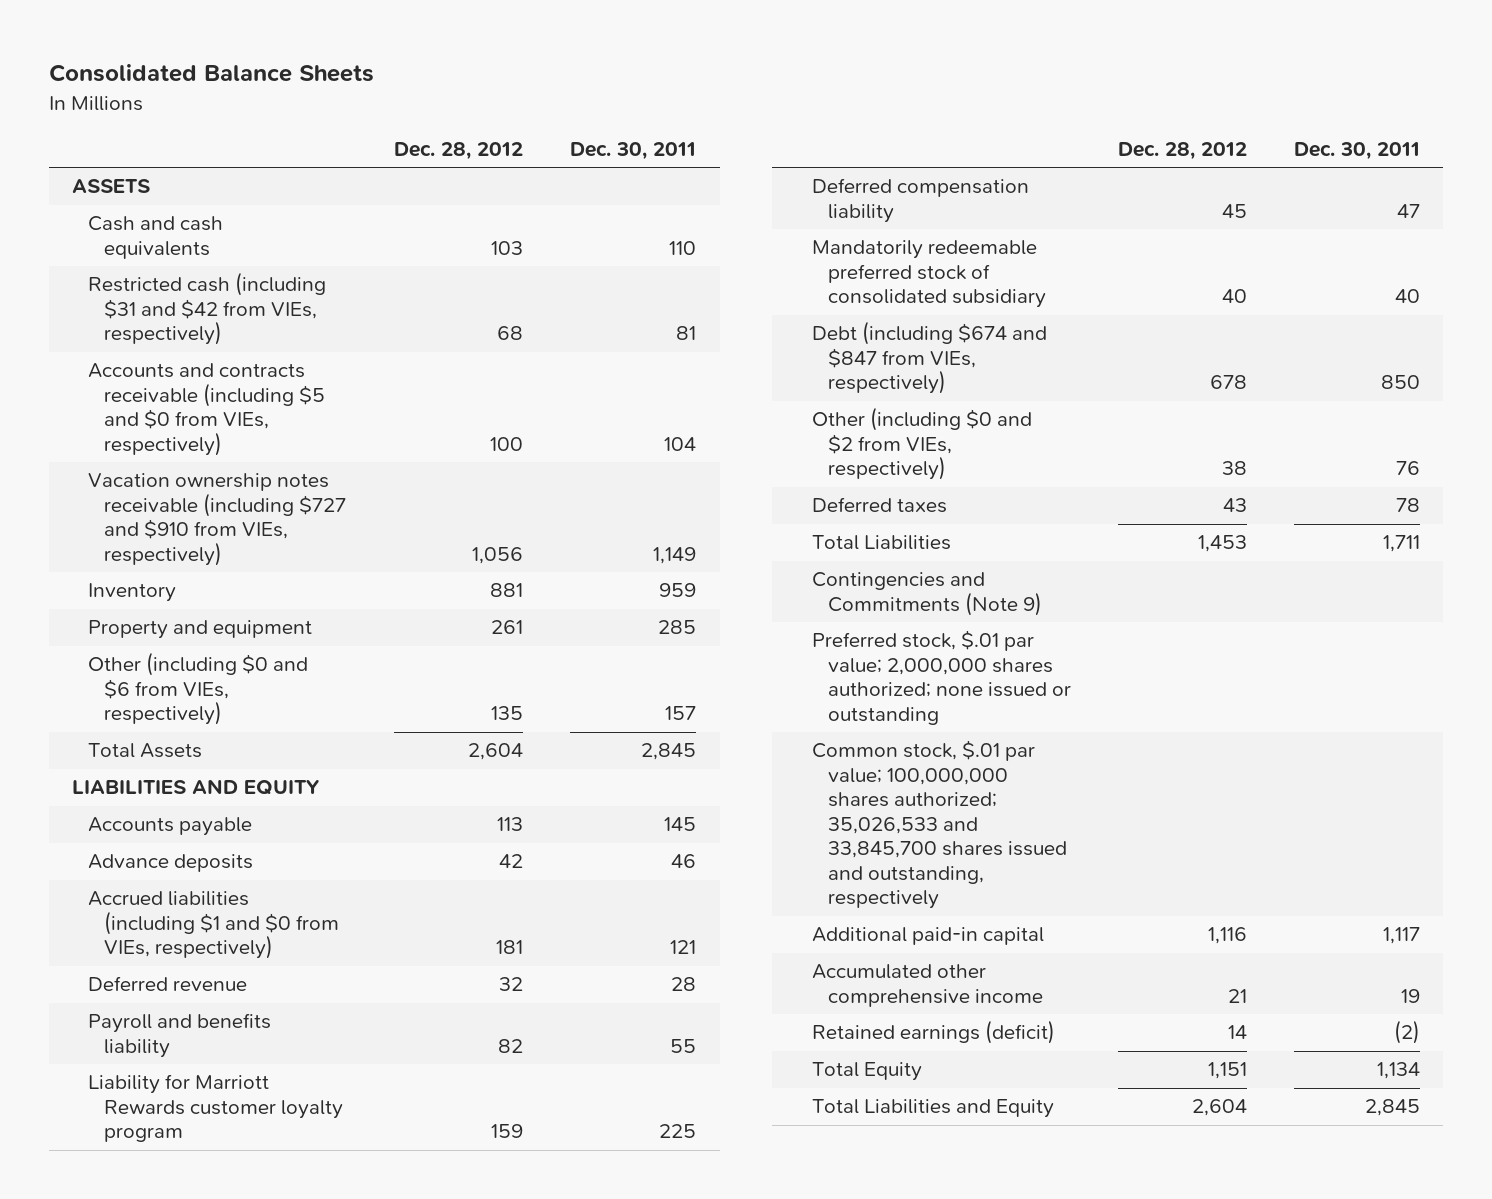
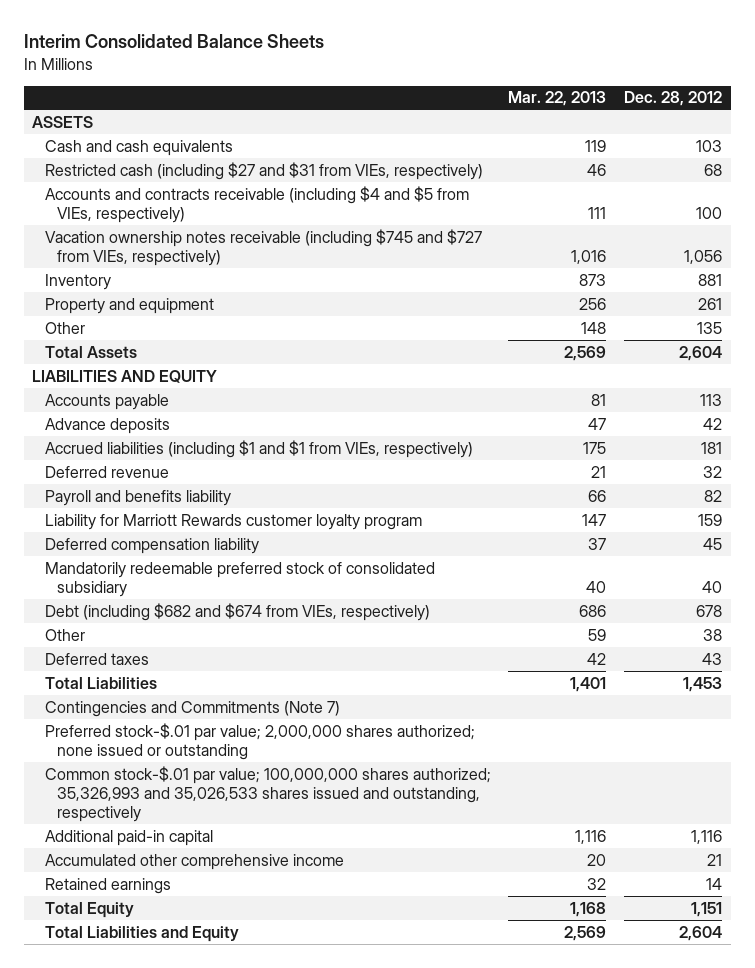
[48,64,374,83] Consolidated Balance Sheets -> [23,34,324,49] Interim Consolidated Balance Sheets
[570,141,697,160] Dec. 30, 2011 -> none
none -> [508,91,607,107] Mar. 22, 2013
[88,272,327,346] Restricted cash (including $31 and $42 from VIEs, respectively) -> [44,161,483,180] Restricted cash (including $27 and $31 from VIEs, respectively)
[88,363,326,456] Accounts and contracts receivable (including $5 and $0 from VIEs, respectively) -> [44,185,469,223] Accounts and contracts receivable (including $4 and $5 from VIEs, respectively)
[88,473,347,566] Vacation ownership notes receivable (including $727 and $910 from VIEs, respectively) -> [44,228,482,266] Vacation ownership notes receivable (including $745 and $727 from VIEs, respectively)
[88,652,309,726] Other (including $0 and $6 from VIEs, respectively) -> [44,321,85,334] Other
[88,891,340,960] Accrued liabilities (including $1 and $0 from VIEs, respectively) -> [44,439,473,458] Accrued liabilities (including $1 and $1 from VIEs, respectively)
[811,321,1047,395] Debt (including $674 and $847 from VIEs, respectively) -> [44,602,430,621] Debt (including $682 and $674 from VIEs, respectively)
[811,407,1032,481] Other (including $0 and $2 from VIEs, respectively) -> [44,628,85,641] Other
[811,572,1042,616] Contingencies and Commitments (Note 9) -> [44,700,340,717] Contingencies and Commitments (Note 7)
[811,630,1071,725] Preferred stock, $.01 par value; 2,000,000 shares authorized; none issued or outstanding -> [44,722,475,760] Preferred stock-$.01 par value; 2,000,000 shares authorized; none issued or outstanding
[811,740,1067,910] Common stock, $.01 par value; 100,000,000 shares authorized; 35,026,533 and 33,845,700 shares issued and outstanding, respectively -> [44,765,491,822] Common stock-$.01 par value; 100,000,000 shares authorized; 35,326,993 and 35,026,533 shares issued and outstanding, respectively
[811,1020,1055,1045] Retained earnings (deficit) -> [44,877,171,894] Retained earnings

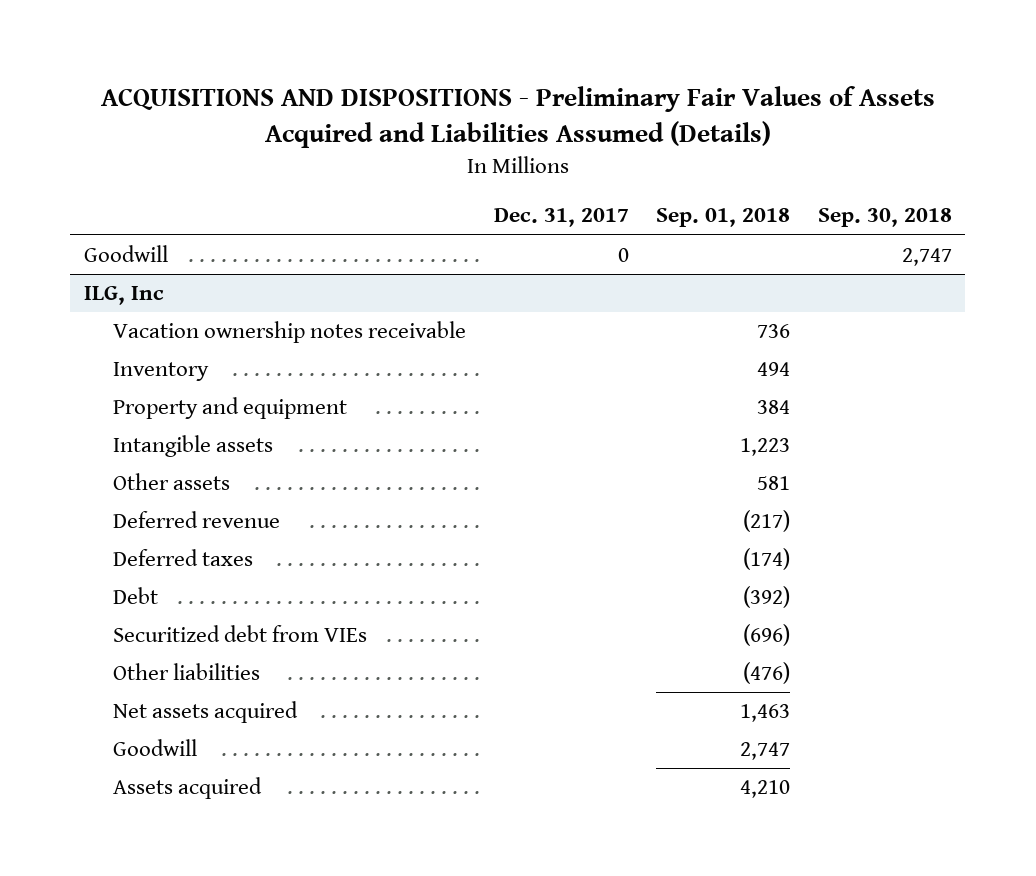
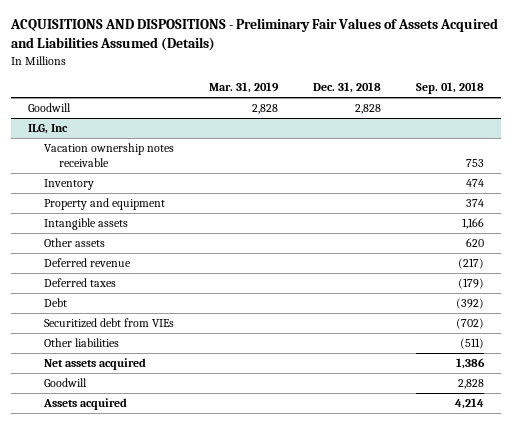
[493,208,629,228] Dec. 31, 2017 -> none
[817,208,952,228] Sep. 30, 2018 -> none
none -> [208,82,279,94] Mar. 31, 2019
none -> [312,82,381,94] Dec. 31, 2018
[757,324,791,339] 736 -> [465,158,484,167] 753
[757,362,791,377] 494 -> [465,179,484,188] 474
[757,400,791,415] 384 -> [465,199,484,208] 374
[740,438,791,457] 1,223 -> [461,218,484,230] 1,166
[757,476,791,491] 581 -> [465,238,484,248] 620
[743,548,791,571] (174) -> [457,278,484,290] (179)
[743,624,791,647] (696) -> [455,318,484,330] (702)
[743,662,791,685] (476) -> [459,338,484,350] (511)
[740,704,791,723] 1,463 -> [455,358,485,370] 1,386
[740,742,791,761] 2,747 -> [457,379,484,390] 2,828
[740,780,791,799] 4,210 -> [454,398,484,410] 4,214

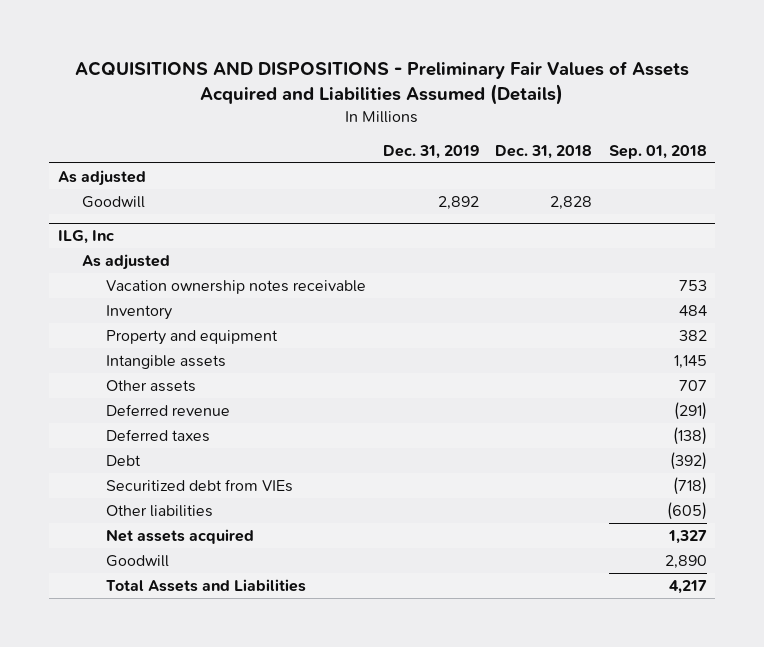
[208,82,279,94] Mar. 31, 2019 -> none
none -> [382,144,479,159] Dec. 31, 2019
none -> [57,169,146,186] As adjusted
none -> [82,253,171,270] As adjusted
[465,179,484,188] 474 -> [678,304,707,316] 484
[465,199,484,208] 374 -> [678,329,707,341] 382
[461,218,484,230] 1,166 -> [673,354,707,369] 1,145
[465,238,484,248] 620 -> [678,379,707,391] 707
[457,258,484,270] (217) -> [673,401,707,420] (291)
[457,278,484,290] (179) -> [672,426,707,445] (138)
[455,318,484,330] (702) -> [672,476,707,495] (718)
[459,338,484,350] (511) -> [666,501,707,520] (605)
[455,358,485,370] 1,386 -> [667,529,707,544] 1,327
[457,379,484,390] 2,828 -> [664,554,707,569] 2,890
[42,398,127,411] Assets acquired -> [106,578,307,592] Total Assets and Liabilities
[454,398,484,410] 4,214 -> [668,579,707,594] 4,217

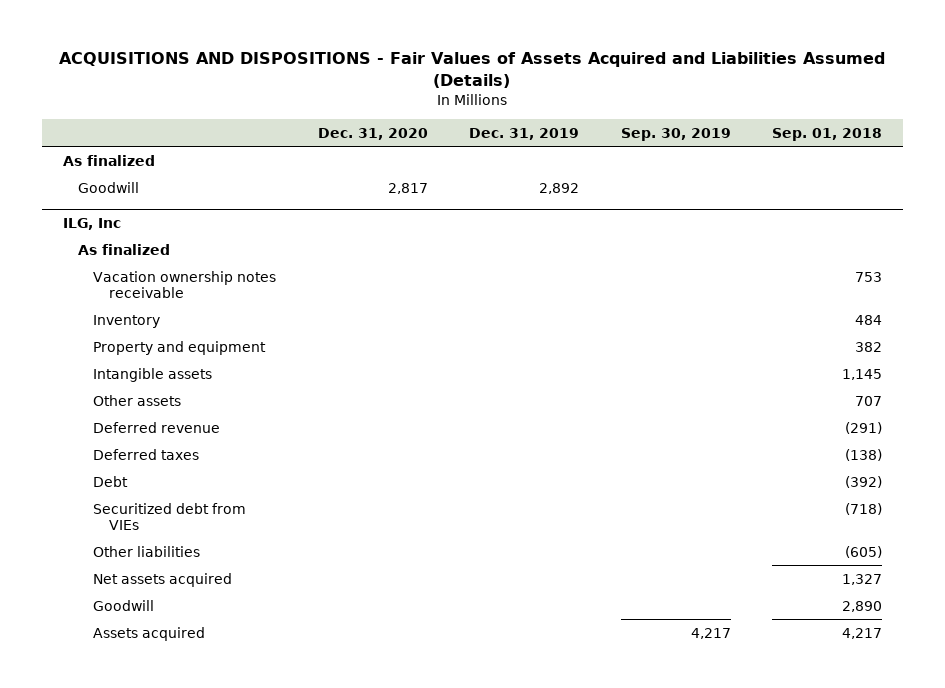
[75,60,690,105] ACQUISITIONS AND DISPOSITIONS - Preliminary Fair Values of Assets Acquired and Liabilities Assumed (Details) -> [59,52,886,88] ACQUISITIONS AND DISPOSITIONS - Fair Values of Assets Acquired and Liabilities Assumed (Details)
[495,144,593,159] Dec. 31, 2018 -> none
none -> [317,127,428,140] Dec. 31, 2020
none -> [620,127,731,141] Sep. 30, 2019
[57,169,146,186] As adjusted -> none
none -> [62,154,155,166] As finalized
[82,253,171,270] As adjusted -> none
none -> [78,243,171,255] As finalized
[106,578,307,592] Total Assets and Liabilities -> [93,626,206,641] Assets acquired

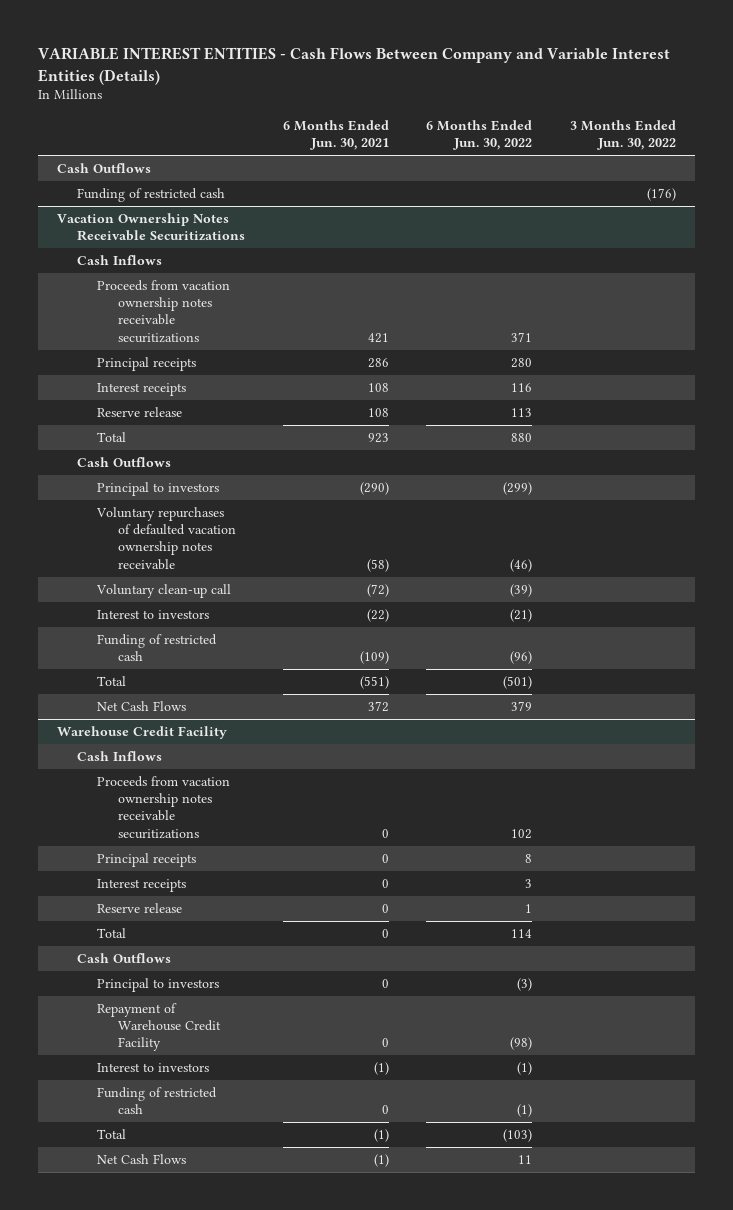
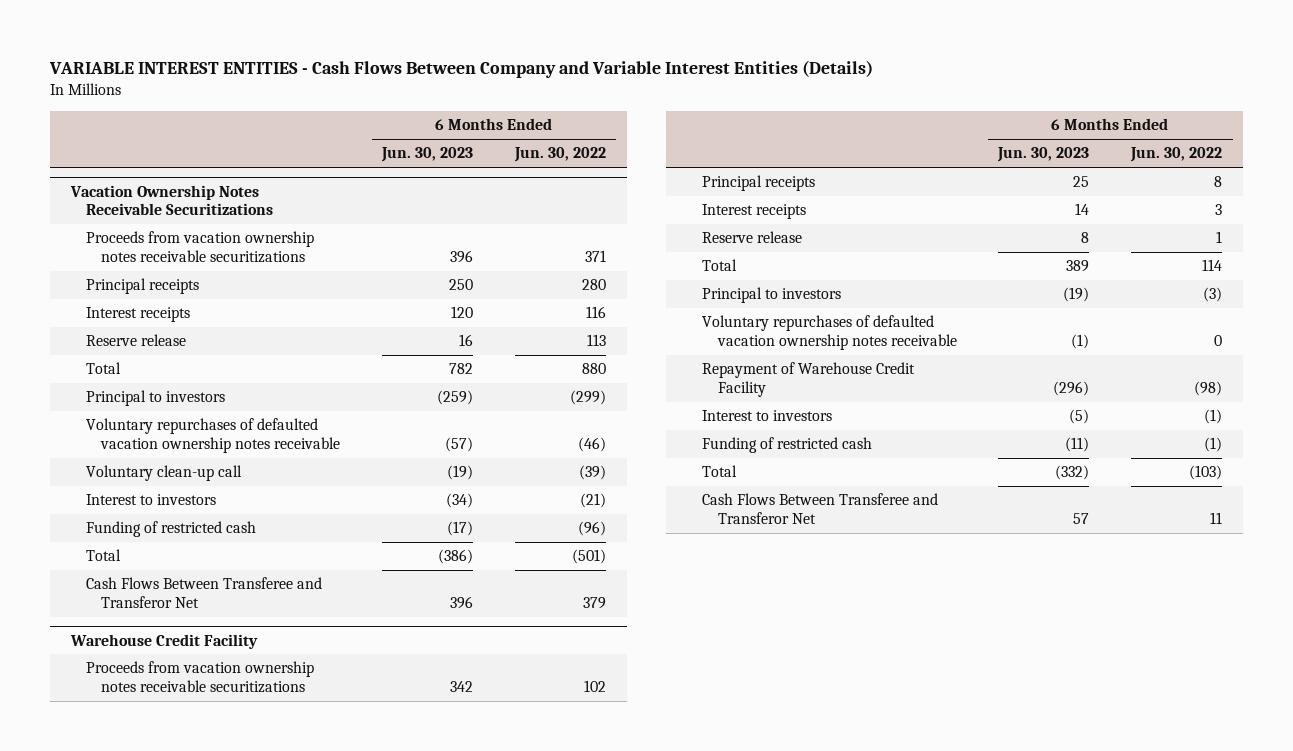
[282,120,389,151] 6 Months Ended Jun. 30, 2021 -> none
[570,120,677,151] 3 Months Ended Jun. 30, 2022 -> none
none -> [381,147,474,163] Jun. 30, 2023
[56,162,151,173] Cash Outflows -> none
[77,187,226,202] Funding of restricted cash -> none
[77,254,163,265] Cash Inflows -> none
[77,456,172,467] Cash Outflows -> none
[97,700,187,711] Net Cash Flows -> [85,577,322,608] Cash Flows Between Transferee and Transferor Net
[77,750,163,761] Cash Inflows -> none
[77,952,172,963] Cash Outflows -> none
none -> [702,315,957,350] Voluntary repurchases of defaulted vacation ownership notes receivable
[97,1153,187,1164] Net Cash Flows -> [702,493,939,524] Cash Flows Between Transferee and Transferor Net

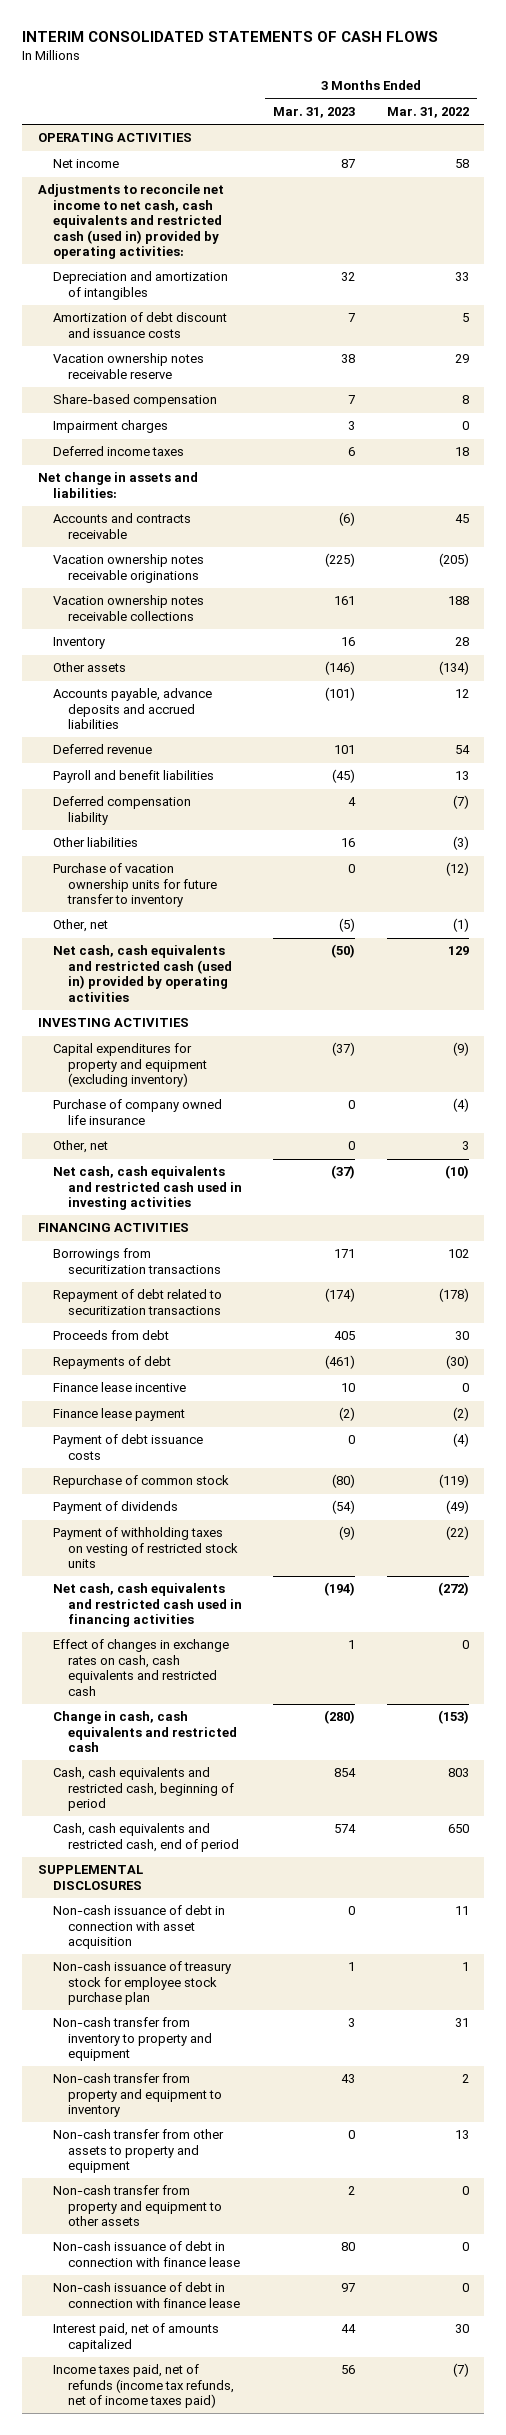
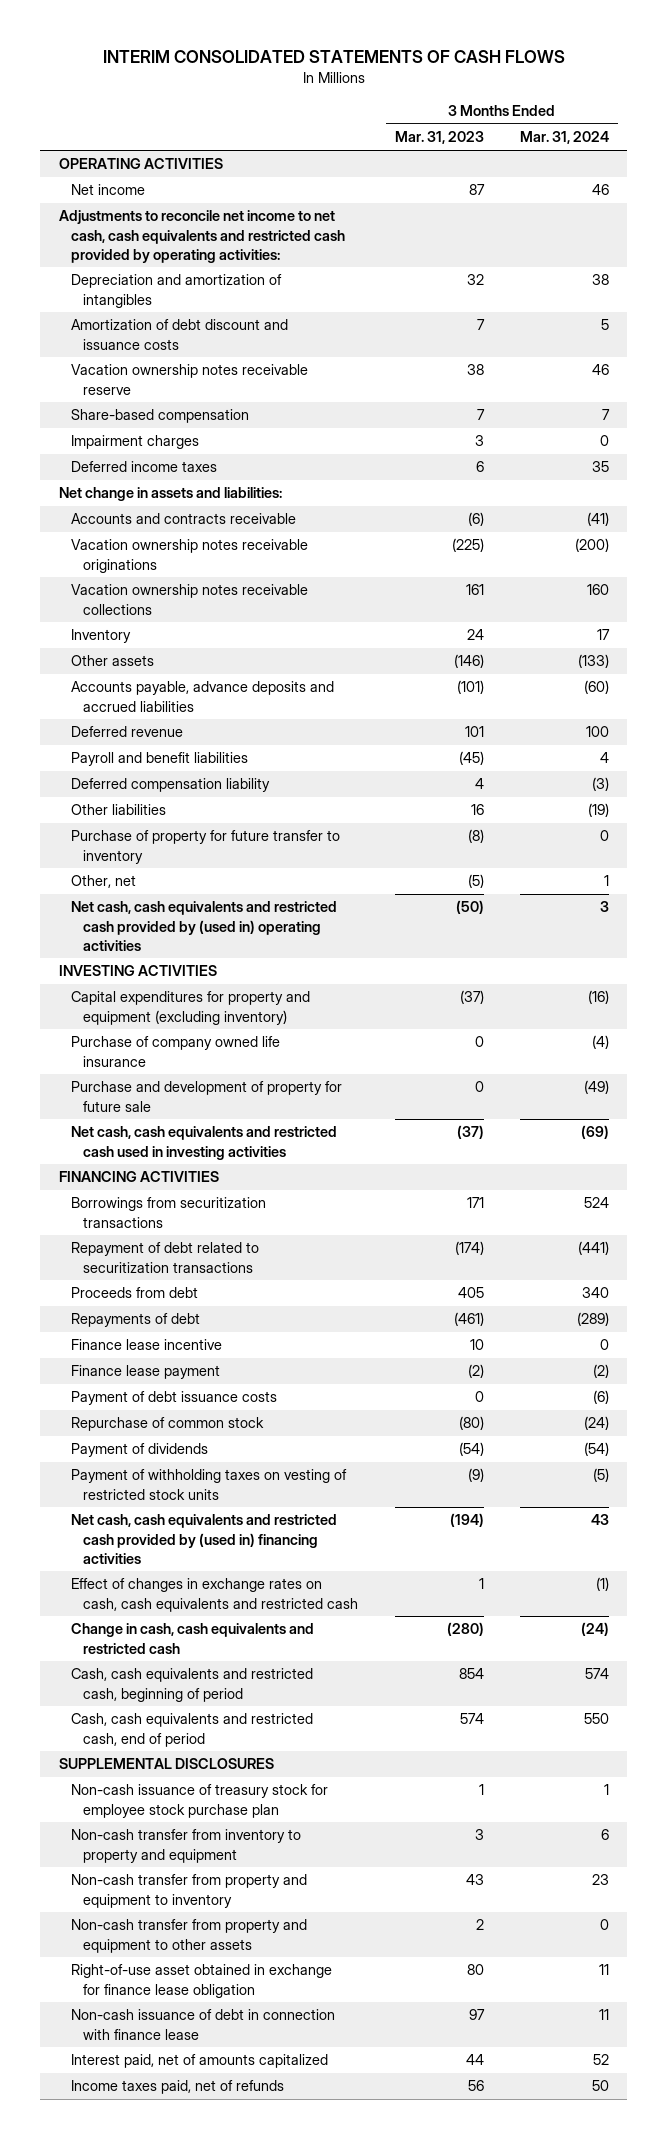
[386,106,469,118] Mar. 31, 2022 -> none
none -> [520,131,610,145] Mar. 31, 2024
[37,184,224,259] Adjustments to reconcile net income to net cash, cash equivalents and restricted cash (used in) provided by operating activities: -> [58,210,345,263] Adjustments to reconcile net income to net cash, cash equivalents and restricted cash provided by operating activities:
[341,637,356,647] 16 -> [466,629,484,641] 24
[52,863,217,908] Purchase of vacation ownership units for future transfer to inventory -> [70,830,340,864] Purchase of property for future transfer to inventory
[348,864,356,874] 0 -> [467,829,484,844] (8)
[52,945,232,1002] Net cash, cash equivalents and restricted cash (used in) provided by operating activities -> [70,901,337,951] Net cash, cash equivalents and restricted cash provided by (used in) operating activities
[52,1140,108,1154] Other, net -> none
none -> [70,1081,342,1112] Purchase and development of property for future sale
[52,1583,242,1628] Net cash, cash equivalents and restricted cash used in financing activities -> [70,1514,337,1564] Net cash, cash equivalents and restricted cash provided by (used in) financing activities
[52,1905,225,1950] Non-cash issuance of debt in connection with asset acquisition -> none
[52,2129,224,2174] Non-cash transfer from other assets to property and equipment -> none
[52,2241,240,2267] Non-cash issuance of debt in connection with finance lease -> [70,1964,332,1998] Right-of-use asset obtained in exchange for finance lease obligation
[52,2364,234,2409] Income taxes paid, net of refunds (income tax refunds, net of income taxes paid) -> [70,2080,284,2095] Income taxes paid, net of refunds

